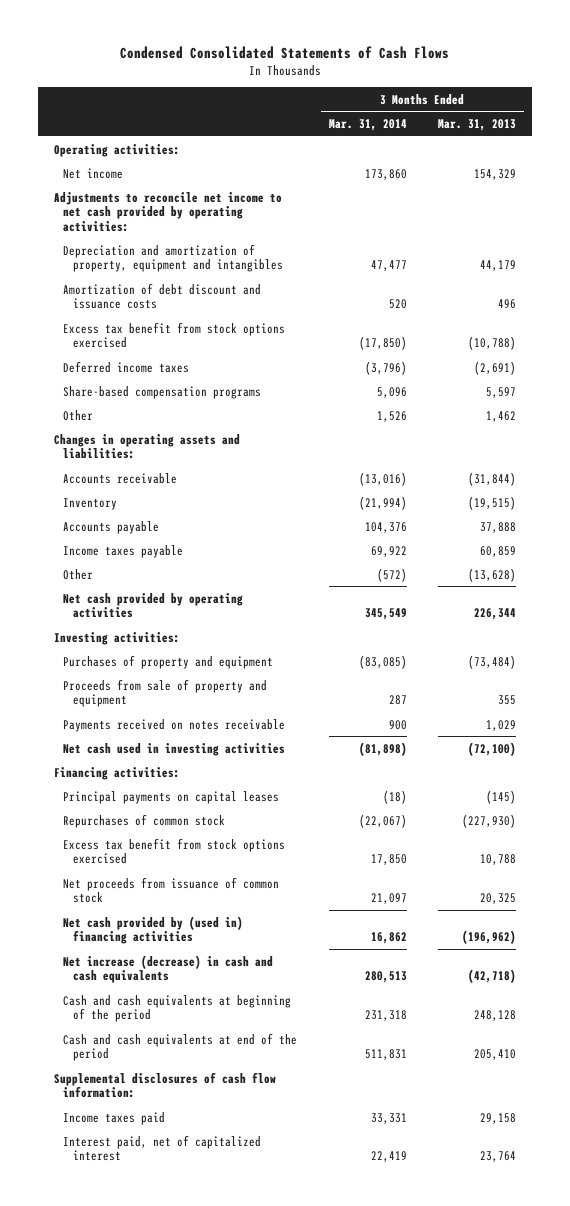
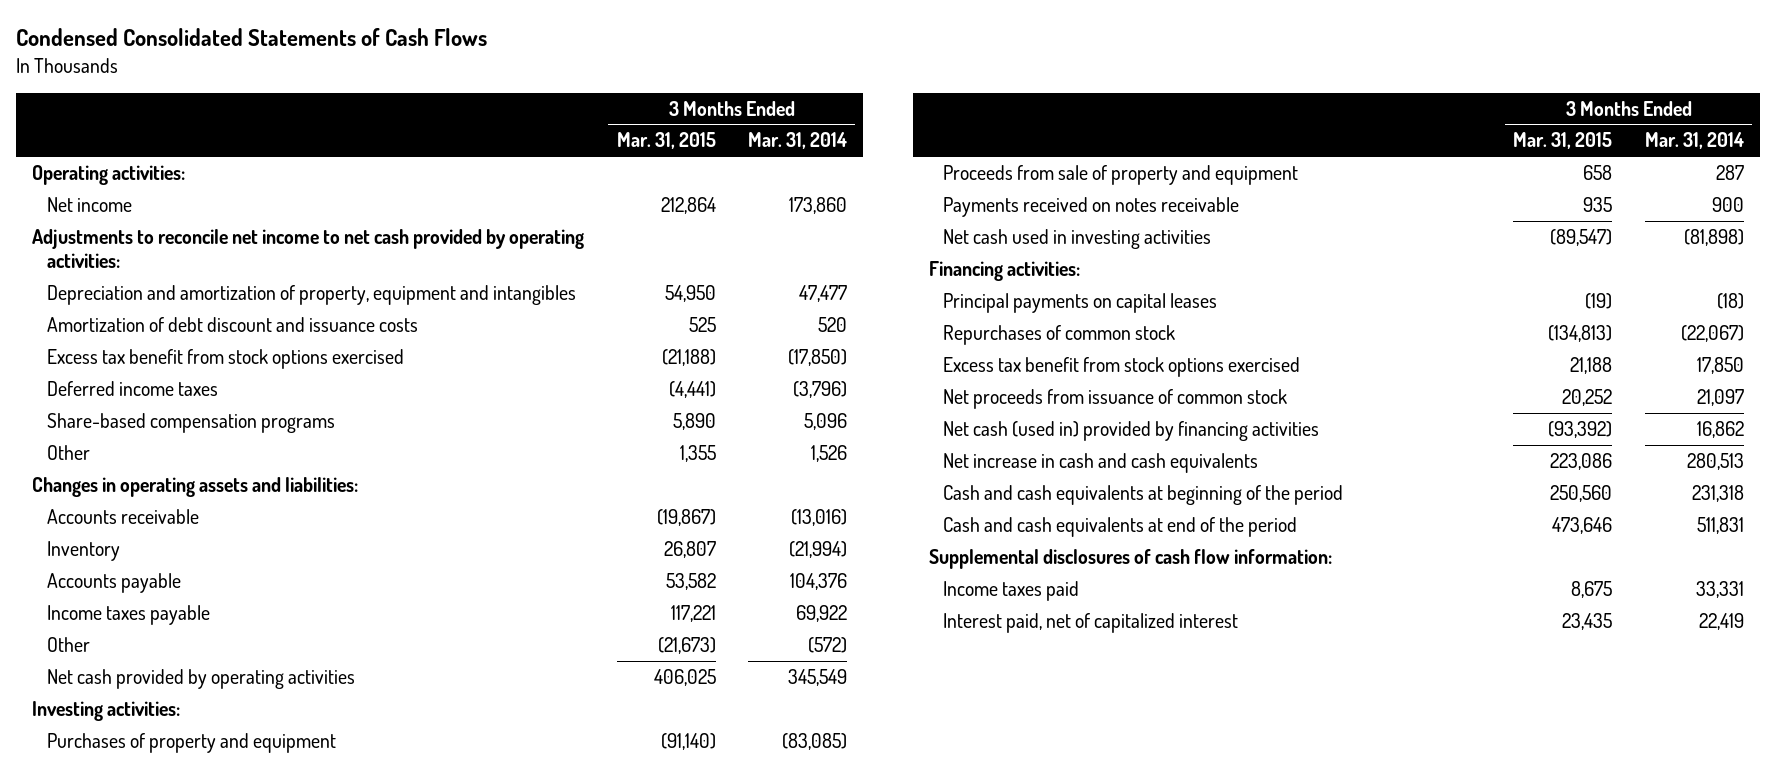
[437,119,516,132] Mar. 31, 2013 -> none
none -> [616,132,716,150] Mar. 31, 2015
[63,915,244,945] Net cash provided by (used in) financing activities -> [943,421,1320,442] Net cash (used in) provided by financing activities
[63,954,274,984] Net increase (decrease) in cash and cash equivalents -> [943,453,1259,474] Net increase in cash and cash equivalents

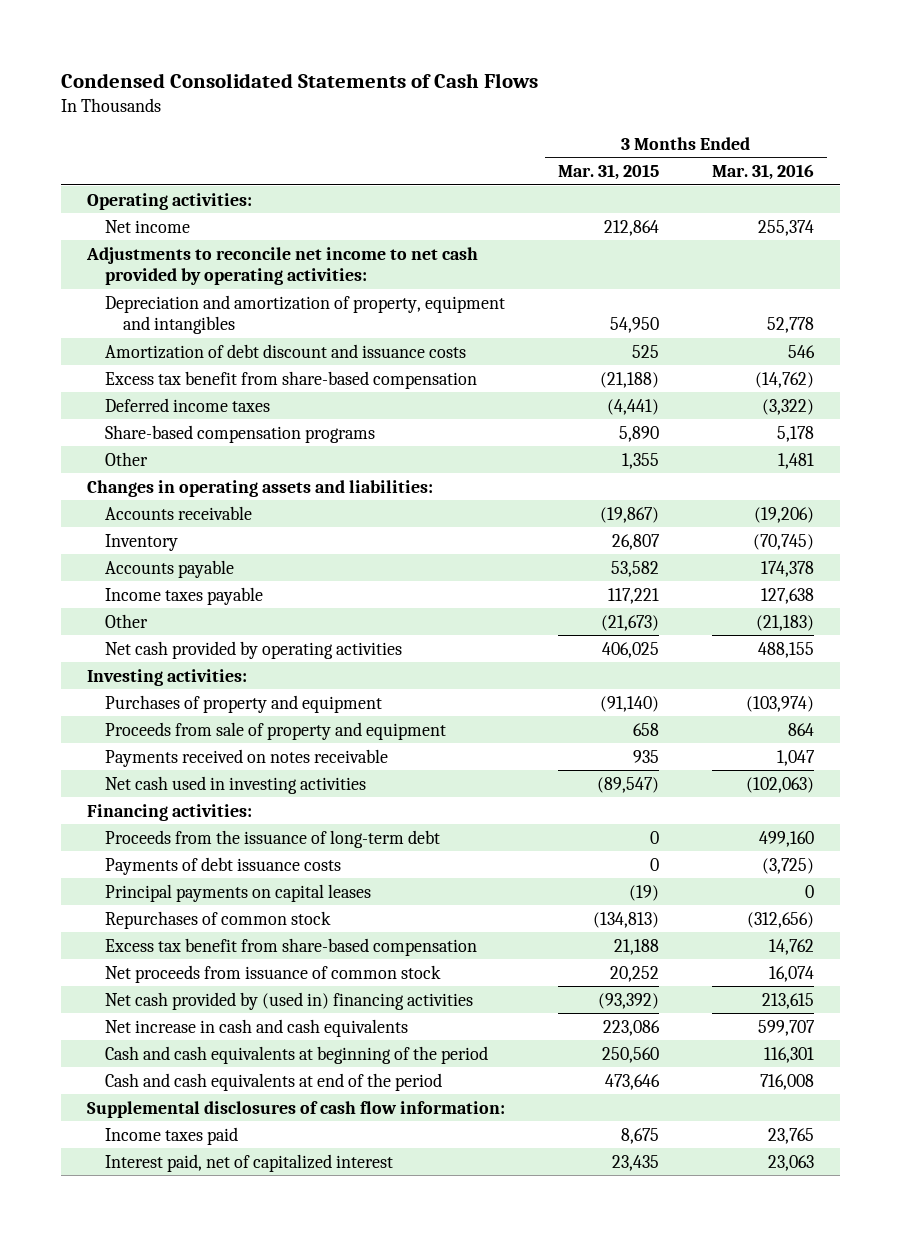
[748,132,848,150] Mar. 31, 2014 -> none
none -> [711,163,814,180] Mar. 31, 2016
[46,349,404,370] Excess tax benefit from stock options exercised -> [104,370,477,389] Excess tax benefit from share-based compensation
none -> [104,829,440,848] Proceeds from the issuance of long-term debt
none -> [104,856,341,875] Payments of debt issuance costs
[943,357,1301,378] Excess tax benefit from stock options exercised -> [104,937,477,956] Excess tax benefit from share-based compensation
[943,421,1320,442] Net cash (used in) provided by financing activities -> [104,991,473,1010] Net cash provided by (used in) financing activities

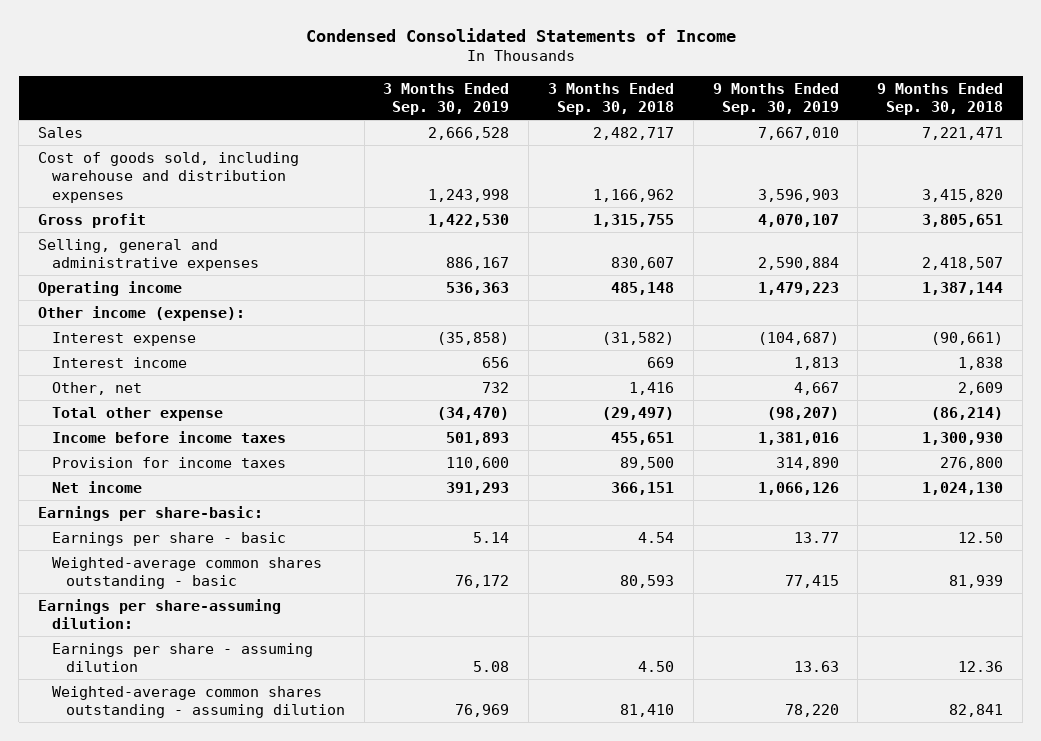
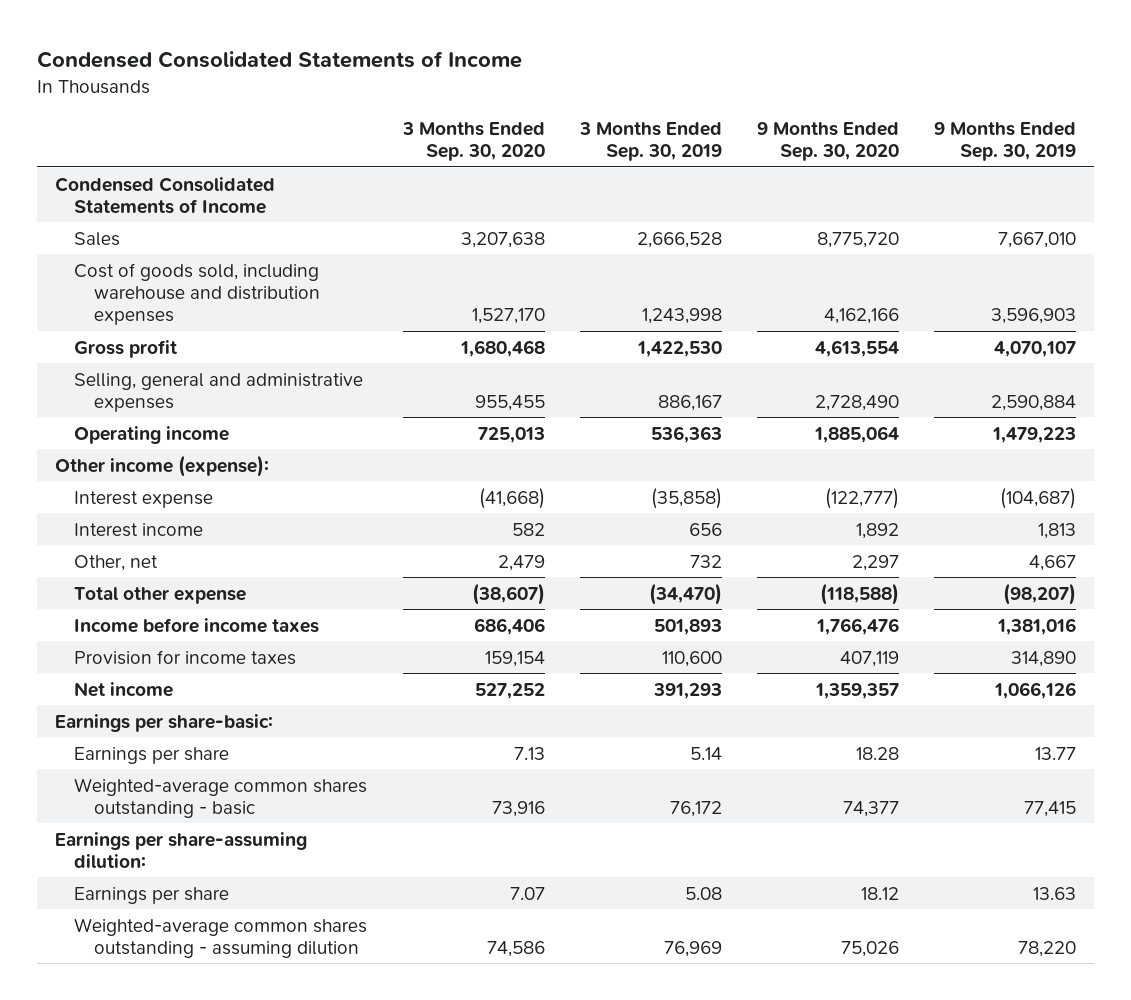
[548,82,675,116] 3 Months Ended Sep. 30, 2018 -> none
[877,82,1004,116] 9 Months Ended Sep. 30, 2018 -> none
none -> [401,121,545,162] 3 Months Ended Sep. 30, 2020
none -> [756,121,899,162] 9 Months Ended Sep. 30, 2020
none -> [54,176,275,214] Condensed Consolidated Statements of Income
[51,531,286,546] Earnings per share - basic -> [74,746,230,764] Earnings per share
[51,642,313,673] Earnings per share - assuming dilution -> [74,886,230,904] Earnings per share

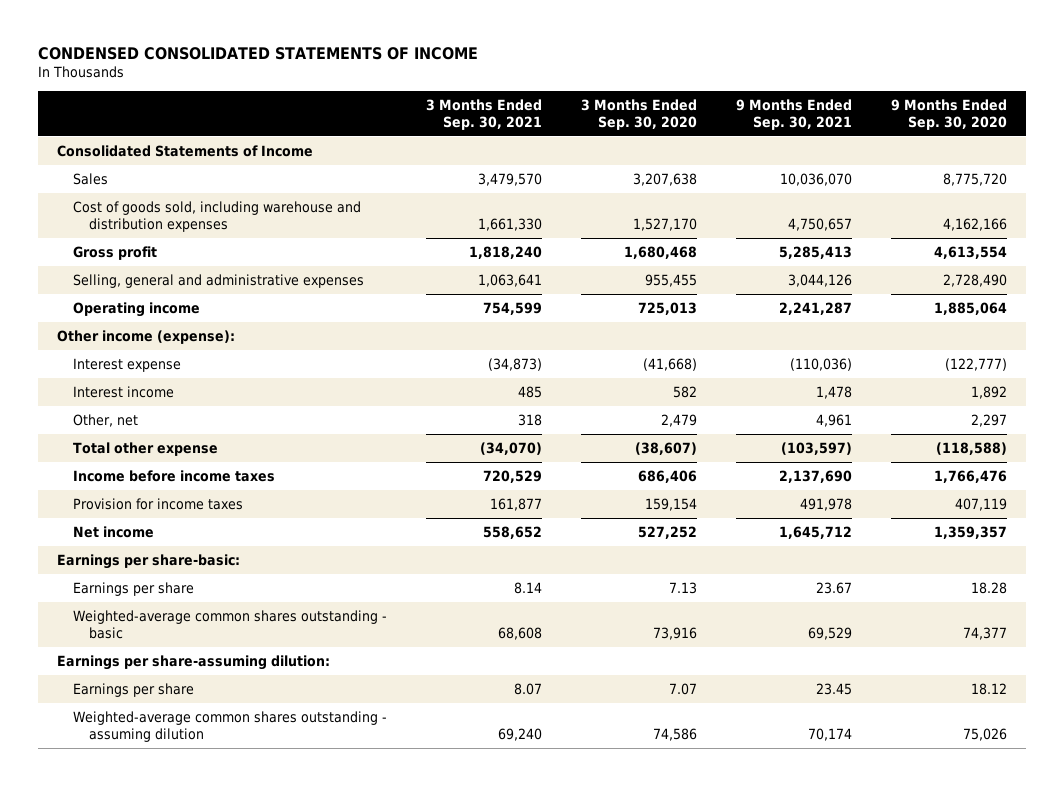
[37,51,523,69] Condensed Consolidated Statements of Income -> [37,46,478,60] CONDENSED CONSOLIDATED STATEMENTS OF INCOME
[578,121,722,162] 3 Months Ended Sep. 30, 2019 -> none
[934,121,1077,162] 9 Months Ended Sep. 30, 2019 -> none
none -> [426,98,543,130] 3 Months Ended Sep. 30, 2021
none -> [735,98,852,130] 9 Months Ended Sep. 30, 2021
[54,176,275,214] Condensed Consolidated Statements of Income -> [57,144,314,157] Consolidated Statements of Income

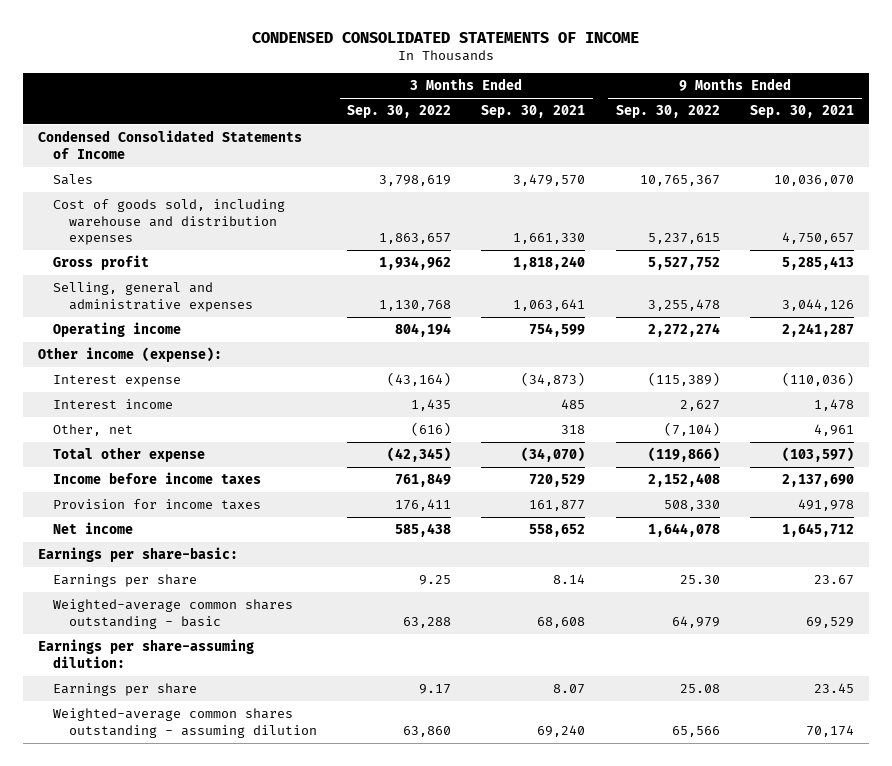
[580,98,697,130] 3 Months Ended Sep. 30, 2020 -> none
[890,98,1007,130] 9 Months Ended Sep. 30, 2020 -> none
none -> [347,105,452,119] Sep. 30, 2022
none -> [615,105,720,119] Sep. 30, 2022
[57,144,314,157] Consolidated Statements of Income -> [37,130,302,159] Condensed Consolidated Statements of Income

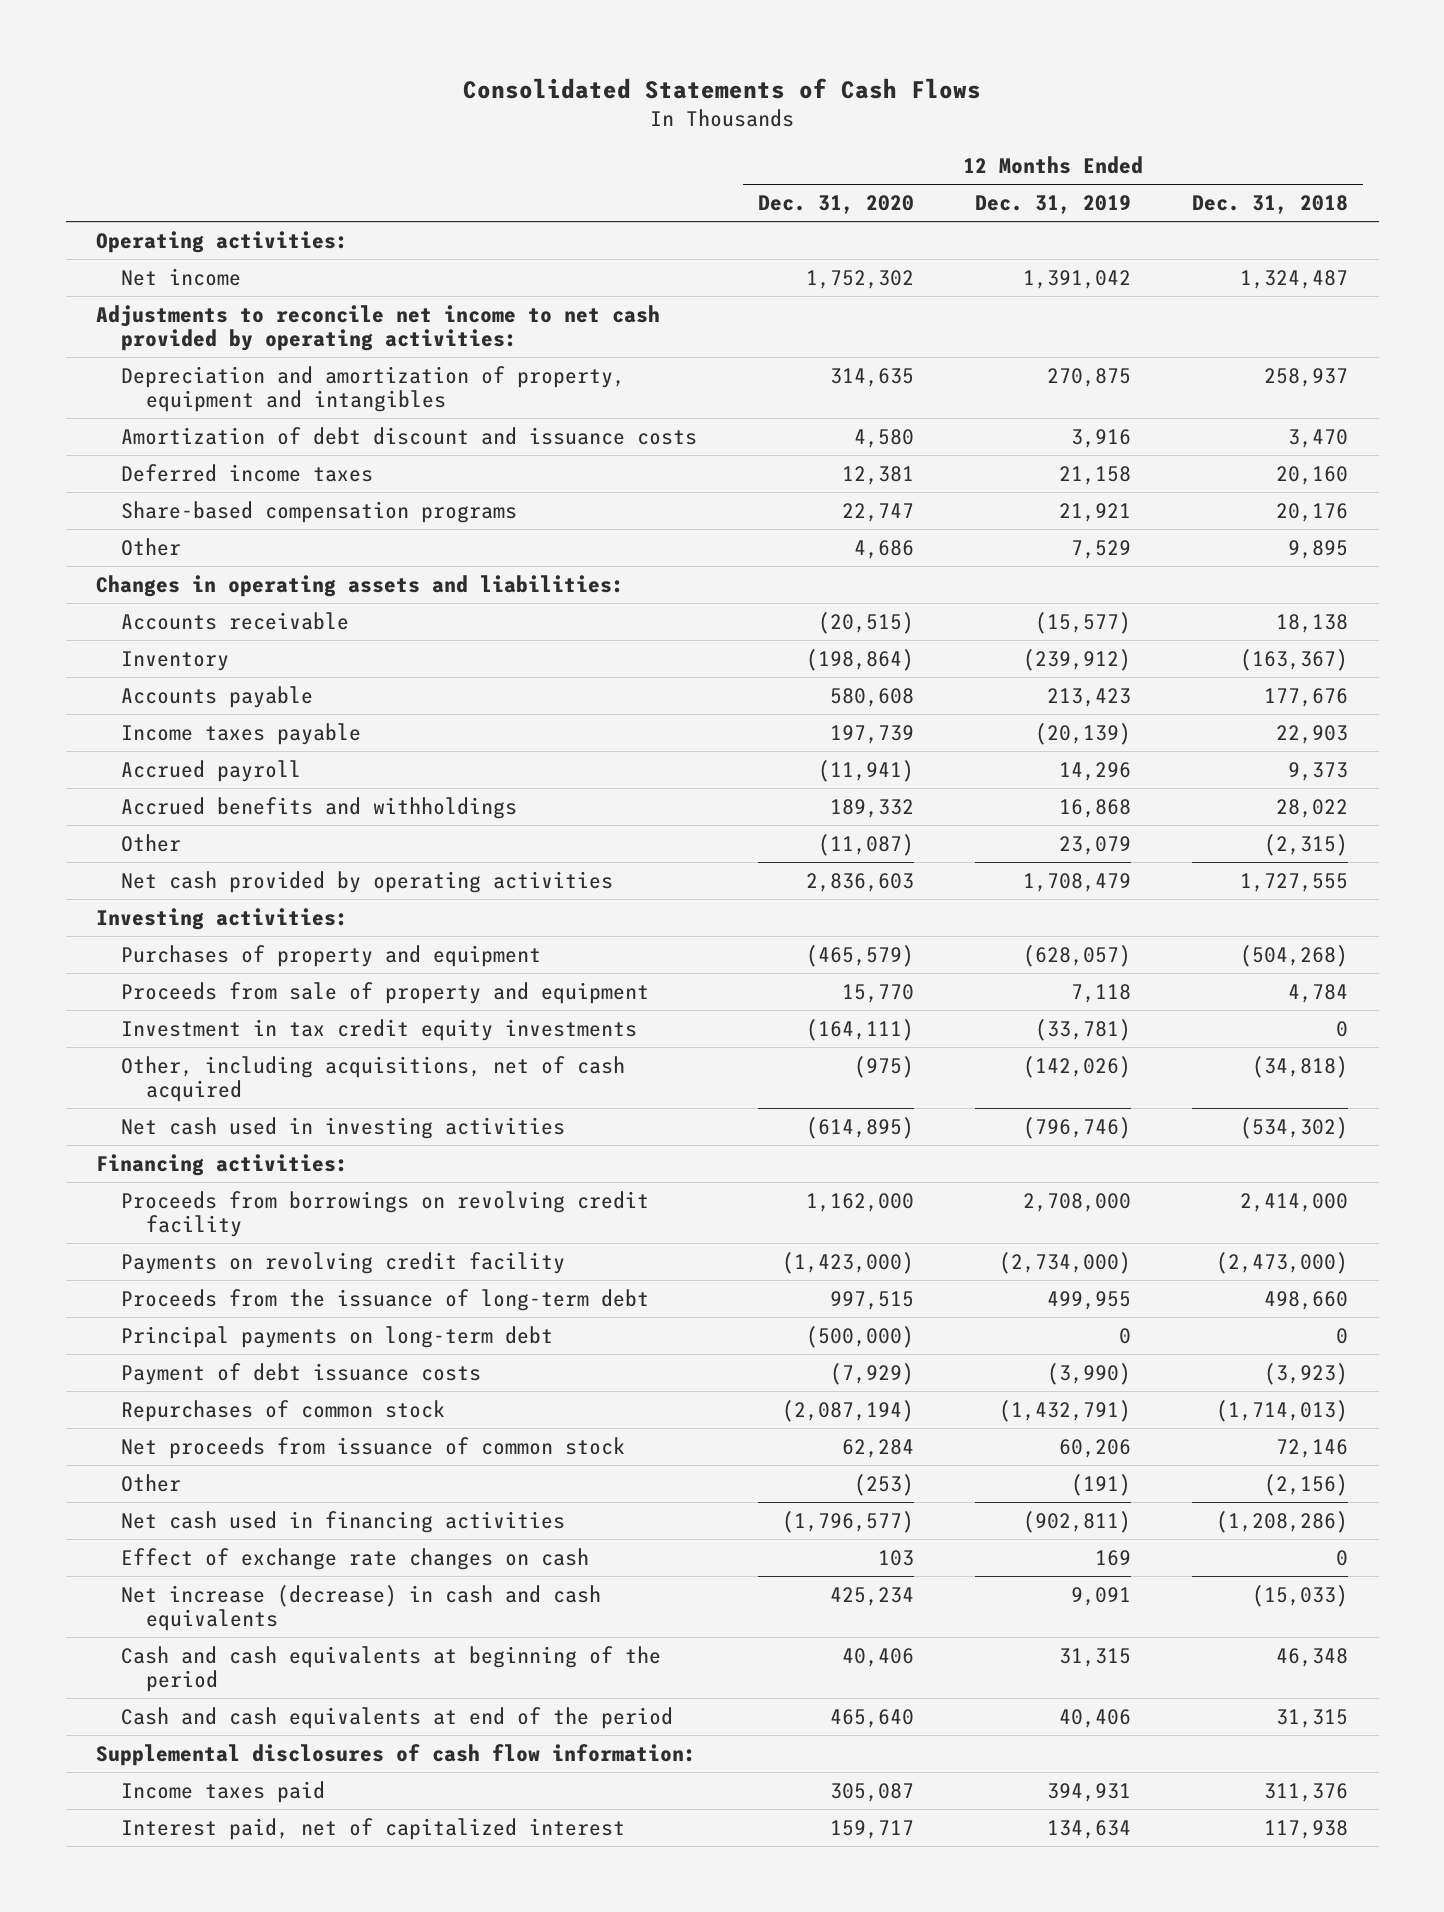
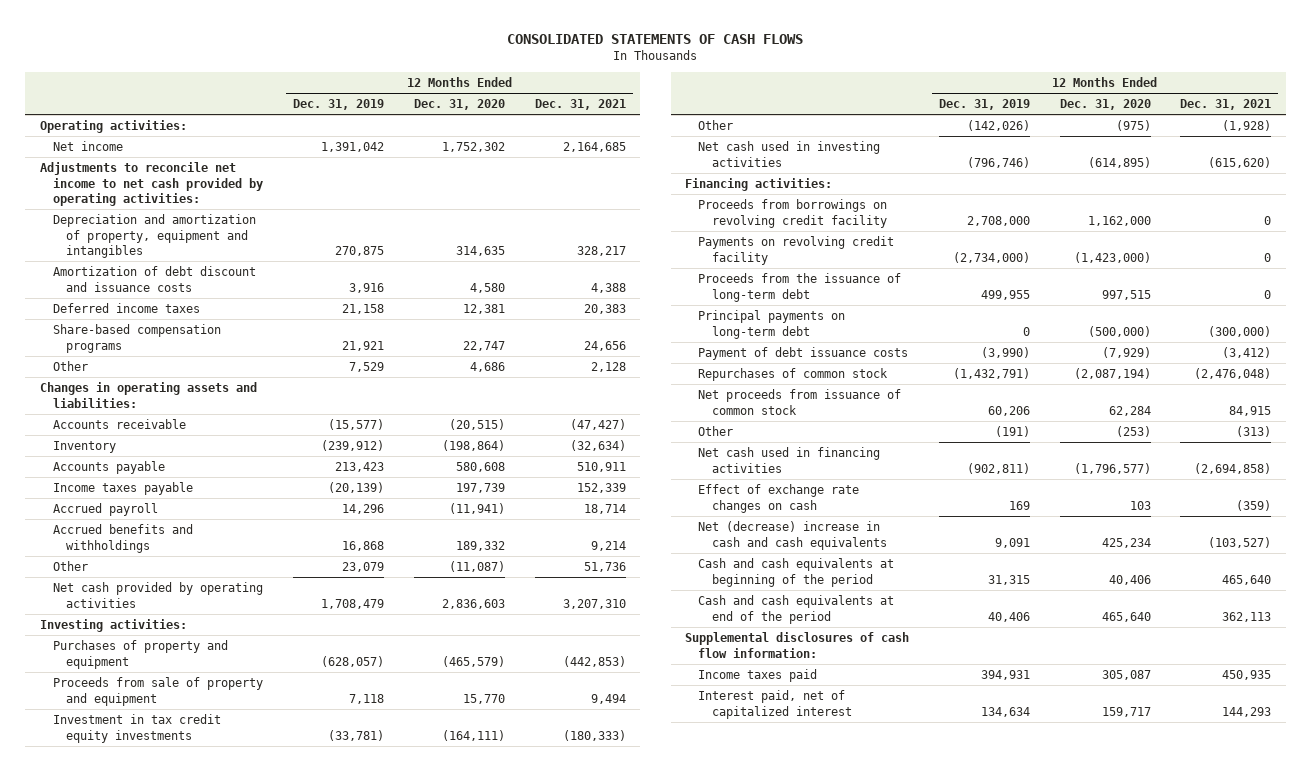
[463,78,982,100] Consolidated Statements of Cash Flows -> [507,33,804,44] CONSOLIDATED STATEMENTS OF CASH FLOWS
[1192,194,1349,214] Dec. 31, 2018 -> none
none -> [534,99,626,111] Dec. 31, 2021
[120,1055,625,1103] Other, including acquisitions, net of cash acquired -> [698,119,734,130] Other
[120,1584,601,1632] Net increase (decrease) in cash and cash equivalents -> [698,520,887,550] Net (decrease) increase in cash and cash equivalents

